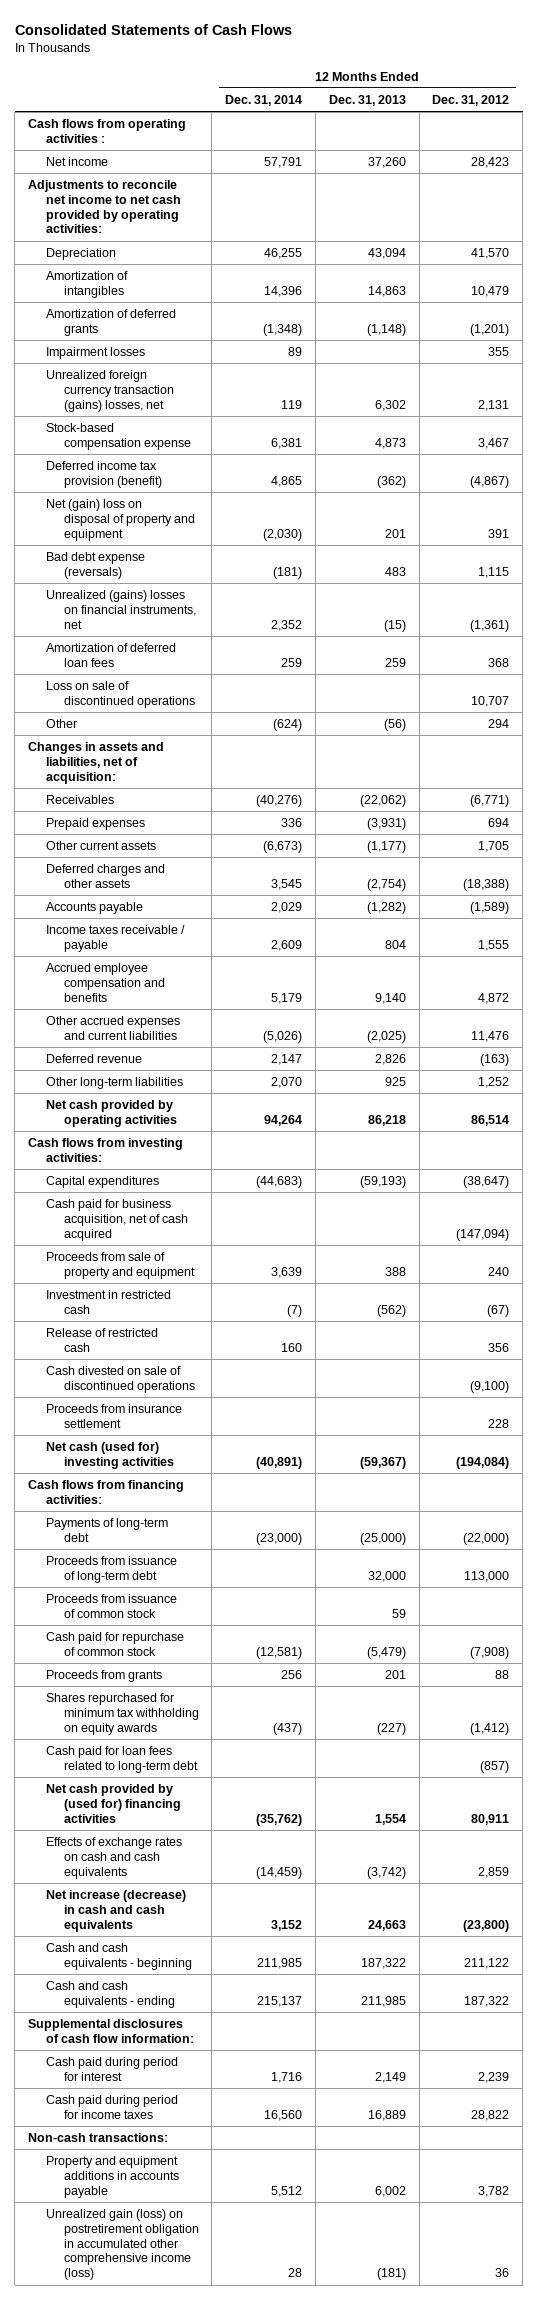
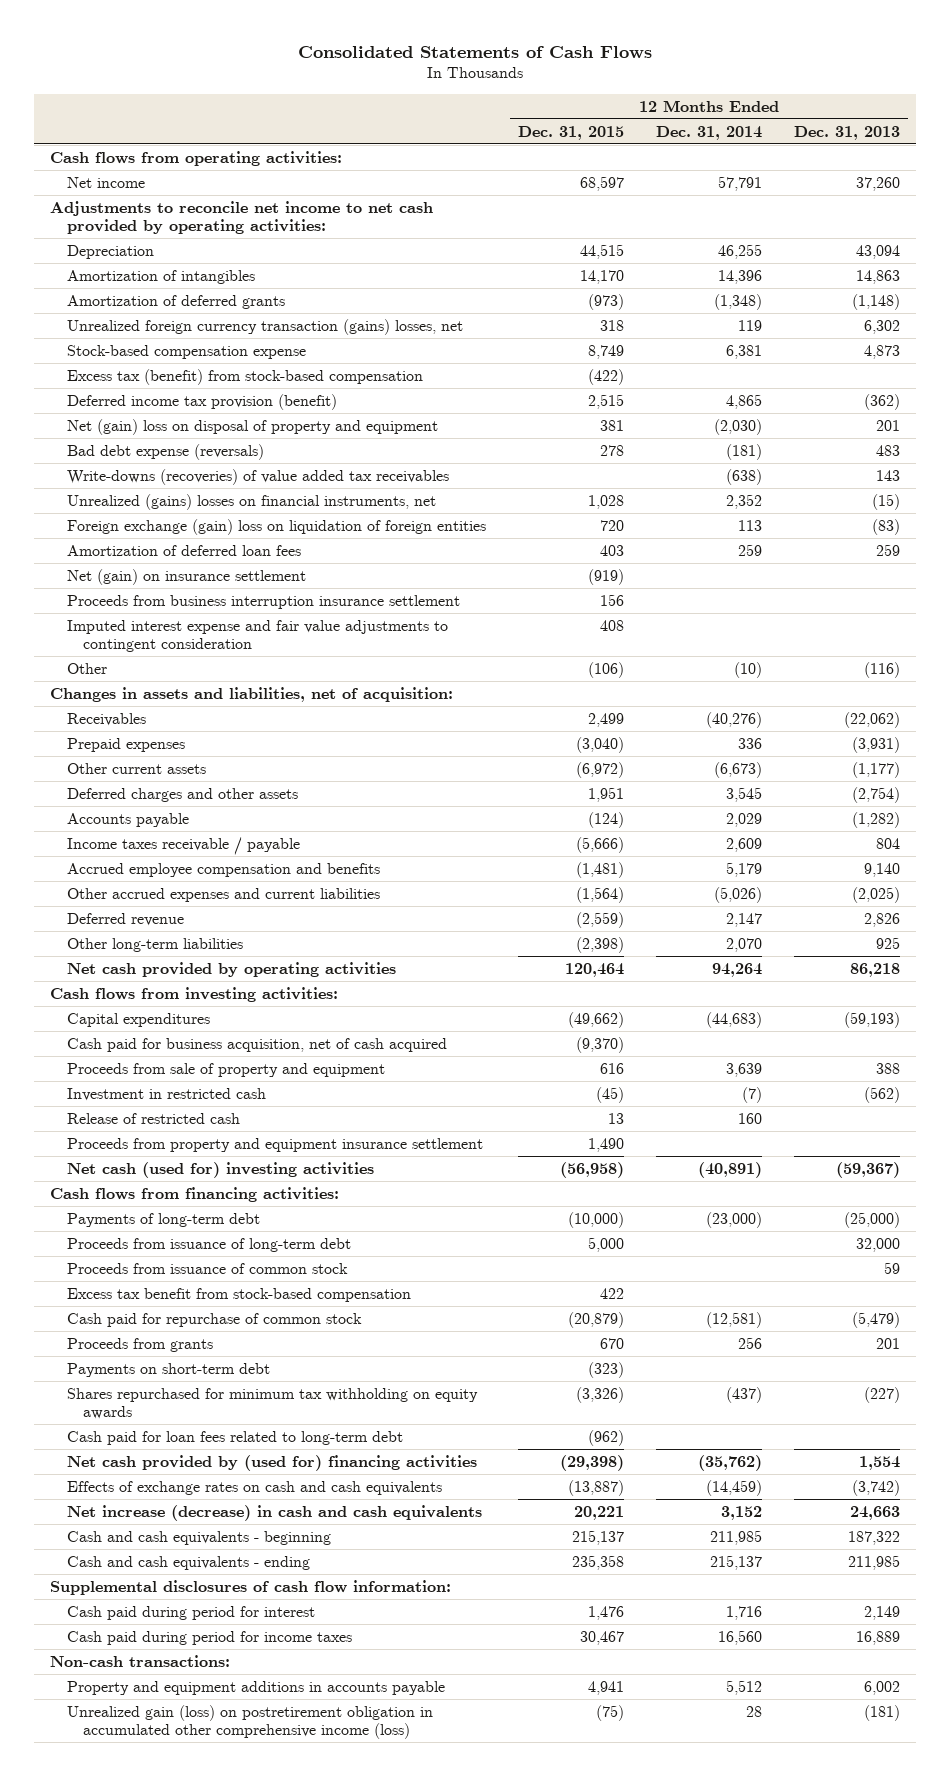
[432,94,510,106] Dec. 31, 2012 -> none
none -> [517,125,624,140] Dec. 31, 2015
[28,119,187,143] Cash flows from operating activities : -> [50,150,343,166] Cash flows from operating activities:
[45,347,145,360] Impairment losses -> none
none -> [66,368,423,385] Excess tax (benefit) from stock-based compensation
none -> [66,468,449,485] Write-downs (recoveries) of value added tax receivables
none -> [66,518,486,535] Foreign exchange (gain) loss on liquidation of foreign entities
[45,681,195,708] Loss on sale of discontinued operations -> none
none -> [66,568,306,585] Net (gain) on insurance settlement
none -> [66,594,460,609] Proceeds from business interruption insurance settlement
none -> [66,619,448,653] Imputed interest expense and fair value adjustments to contingent consideration
[273,719,303,732] (624) -> [734,661,763,678] (10)
[383,719,406,732] (56) -> [864,661,901,678] (116)
[45,1366,195,1393] Cash divested on sale of discontinued operations -> none
[45,1404,182,1428] Proceeds from insurance settlement -> [66,1137,483,1152] Proceeds from property and equipment insurance settlement
none -> [66,1287,411,1302] Excess tax benefit from stock-based compensation
none -> [66,1362,270,1377] Payments on short-term debt

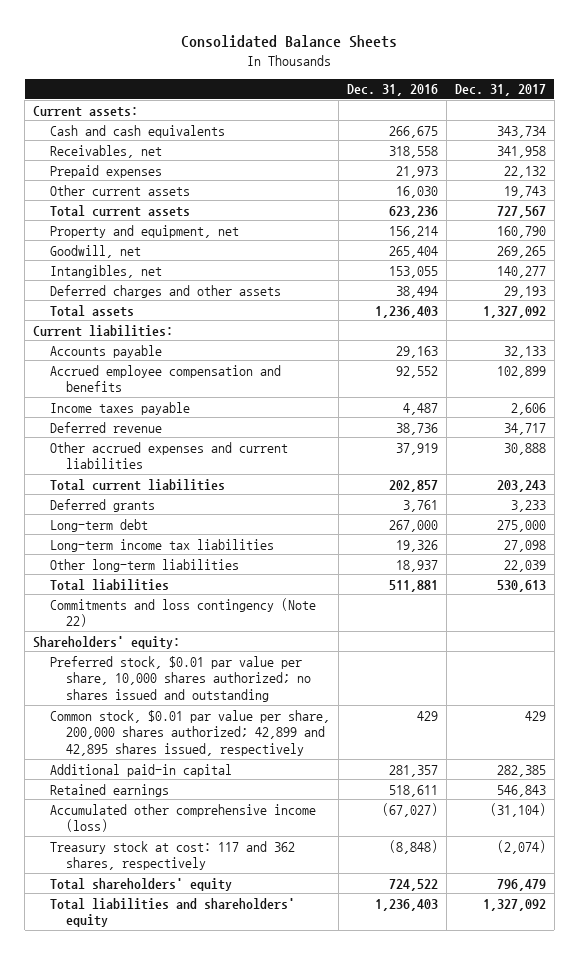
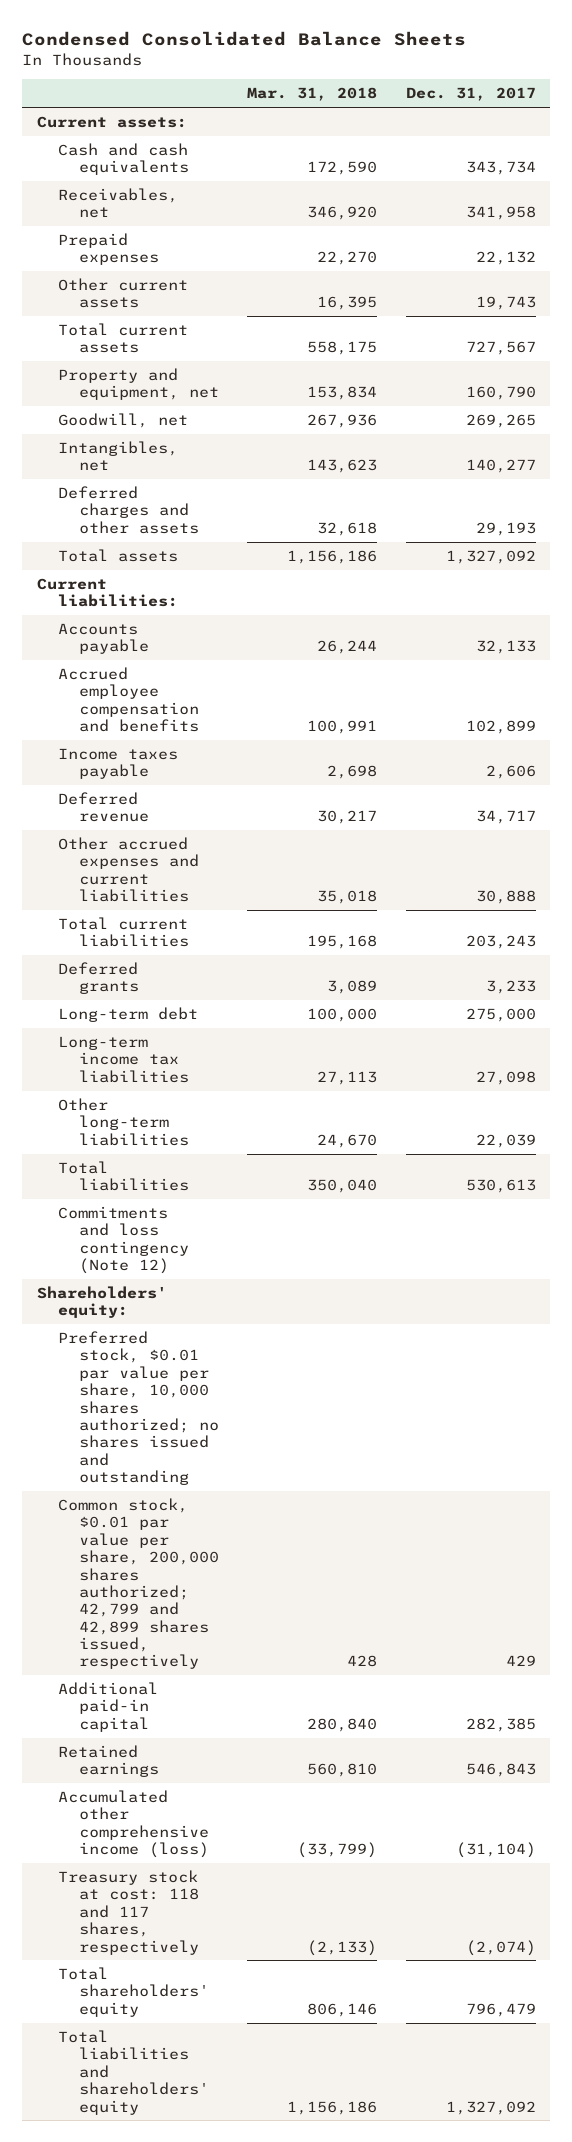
[181,35,398,49] Consolidated Balance Sheets -> [22,30,467,46] Condensed Consolidated Balance Sheets
[346,84,438,97] Dec. 31, 2016 -> none
none -> [247,87,378,102] Mar. 31, 2018
[49,597,316,628] Commitments and loss contingency (Note 22) -> [57,1206,190,1275] Commitments and loss contingency (Note 12)
[49,709,330,756] Common stock, $0.01 par value per share, 200,000 shares authorized; 42,899 and 42,895 shares issued, respectively -> [57,1498,220,1670] Common stock, $0.01 par value per share, 200,000 shares authorized; 42,799 and 42,899 shares issued, respectively
[49,840,295,871] Treasury stock at cost: 117 and 362 shares, respectively -> [57,1870,200,1955] Treasury stock at cost: 118 and 117 shares, respectively

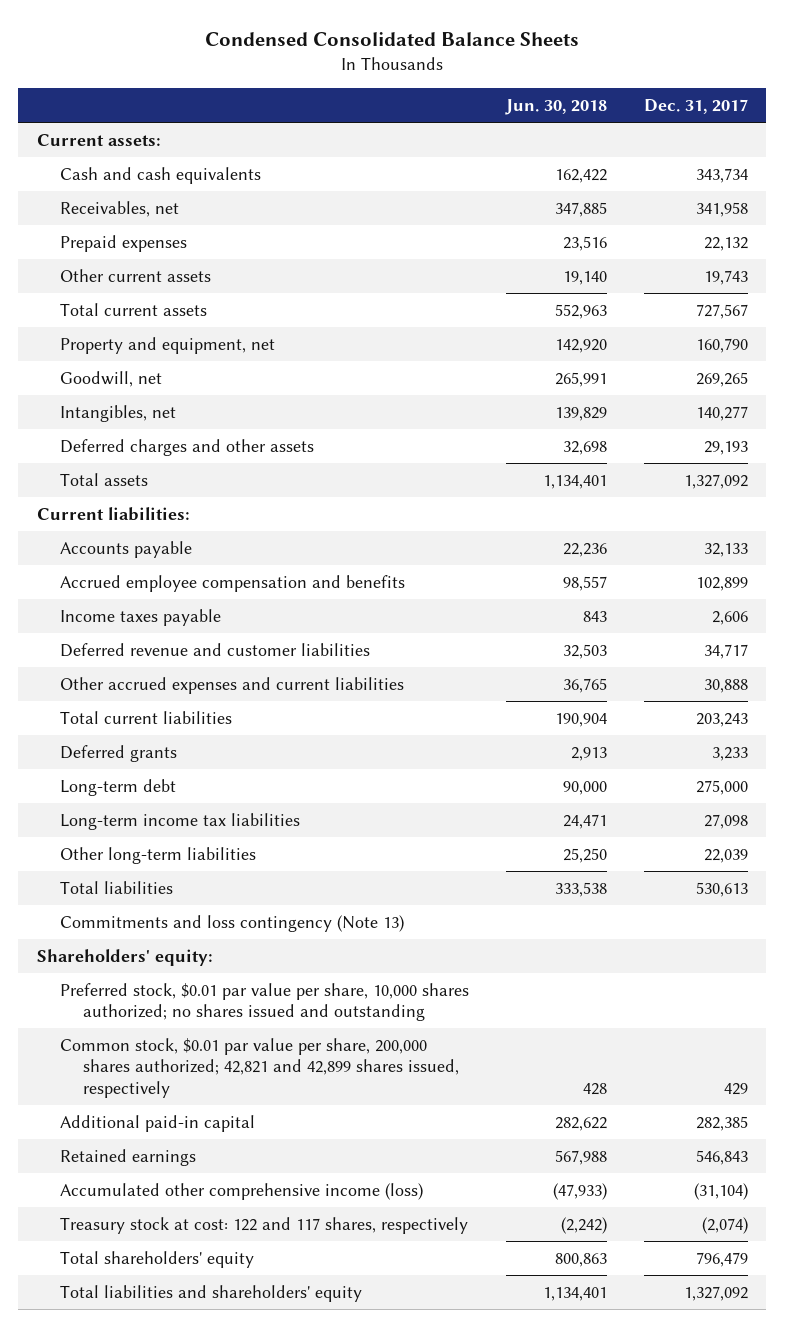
[247,87,378,102] Mar. 31, 2018 -> none
none -> [504,99,607,116] Jun. 30, 2018
[57,792,150,823] Deferred revenue -> [59,642,370,657] Deferred revenue and customer liabilities
[57,1206,190,1275] Commitments and loss contingency (Note 12) -> [59,914,404,932] Commitments and loss contingency (Note 13)
[57,1498,220,1670] Common stock, $0.01 par value per share, 200,000 shares authorized; 42,799 and 42,899 shares issued, respectively -> [59,1037,460,1098] Common stock, $0.01 par value per share, 200,000 shares authorized; 42,821 and 42,899 shares issued, respectively
[57,1870,200,1955] Treasury stock at cost: 118 and 117 shares, respectively -> [59,1216,468,1234] Treasury stock at cost: 122 and 117 shares, respectively

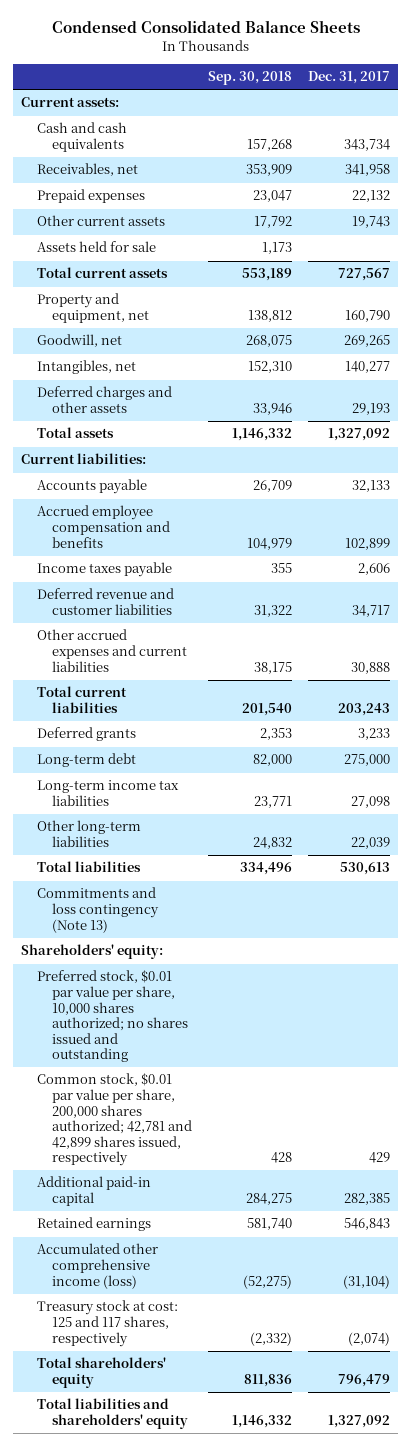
[504,99,607,116] Jun. 30, 2018 -> none
none -> [207,71,292,86] Sep. 30, 2018
none -> [36,241,156,253] Assets held for sale
[59,1037,460,1098] Common stock, $0.01 par value per share, 200,000 shares authorized; 42,821 and 42,899 shares issued, respectively -> [36,1073,192,1167] Common stock, $0.01 par value per share, 200,000 shares authorized; 42,781 and 42,899 shares issued, respectively
[59,1216,468,1234] Treasury stock at cost: 122 and 117 shares, respectively -> [36,1300,178,1347] Treasury stock at cost: 125 and 117 shares, respectively

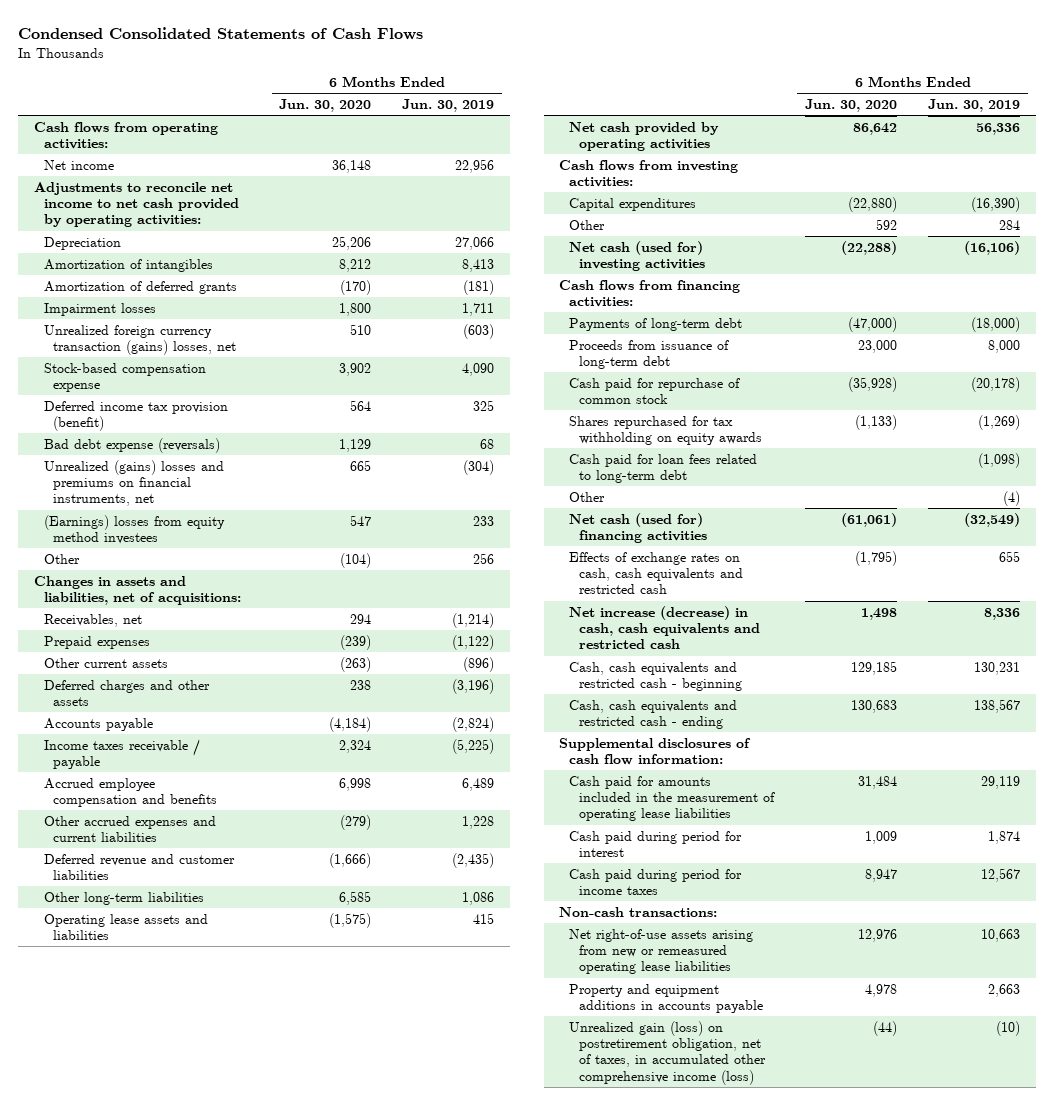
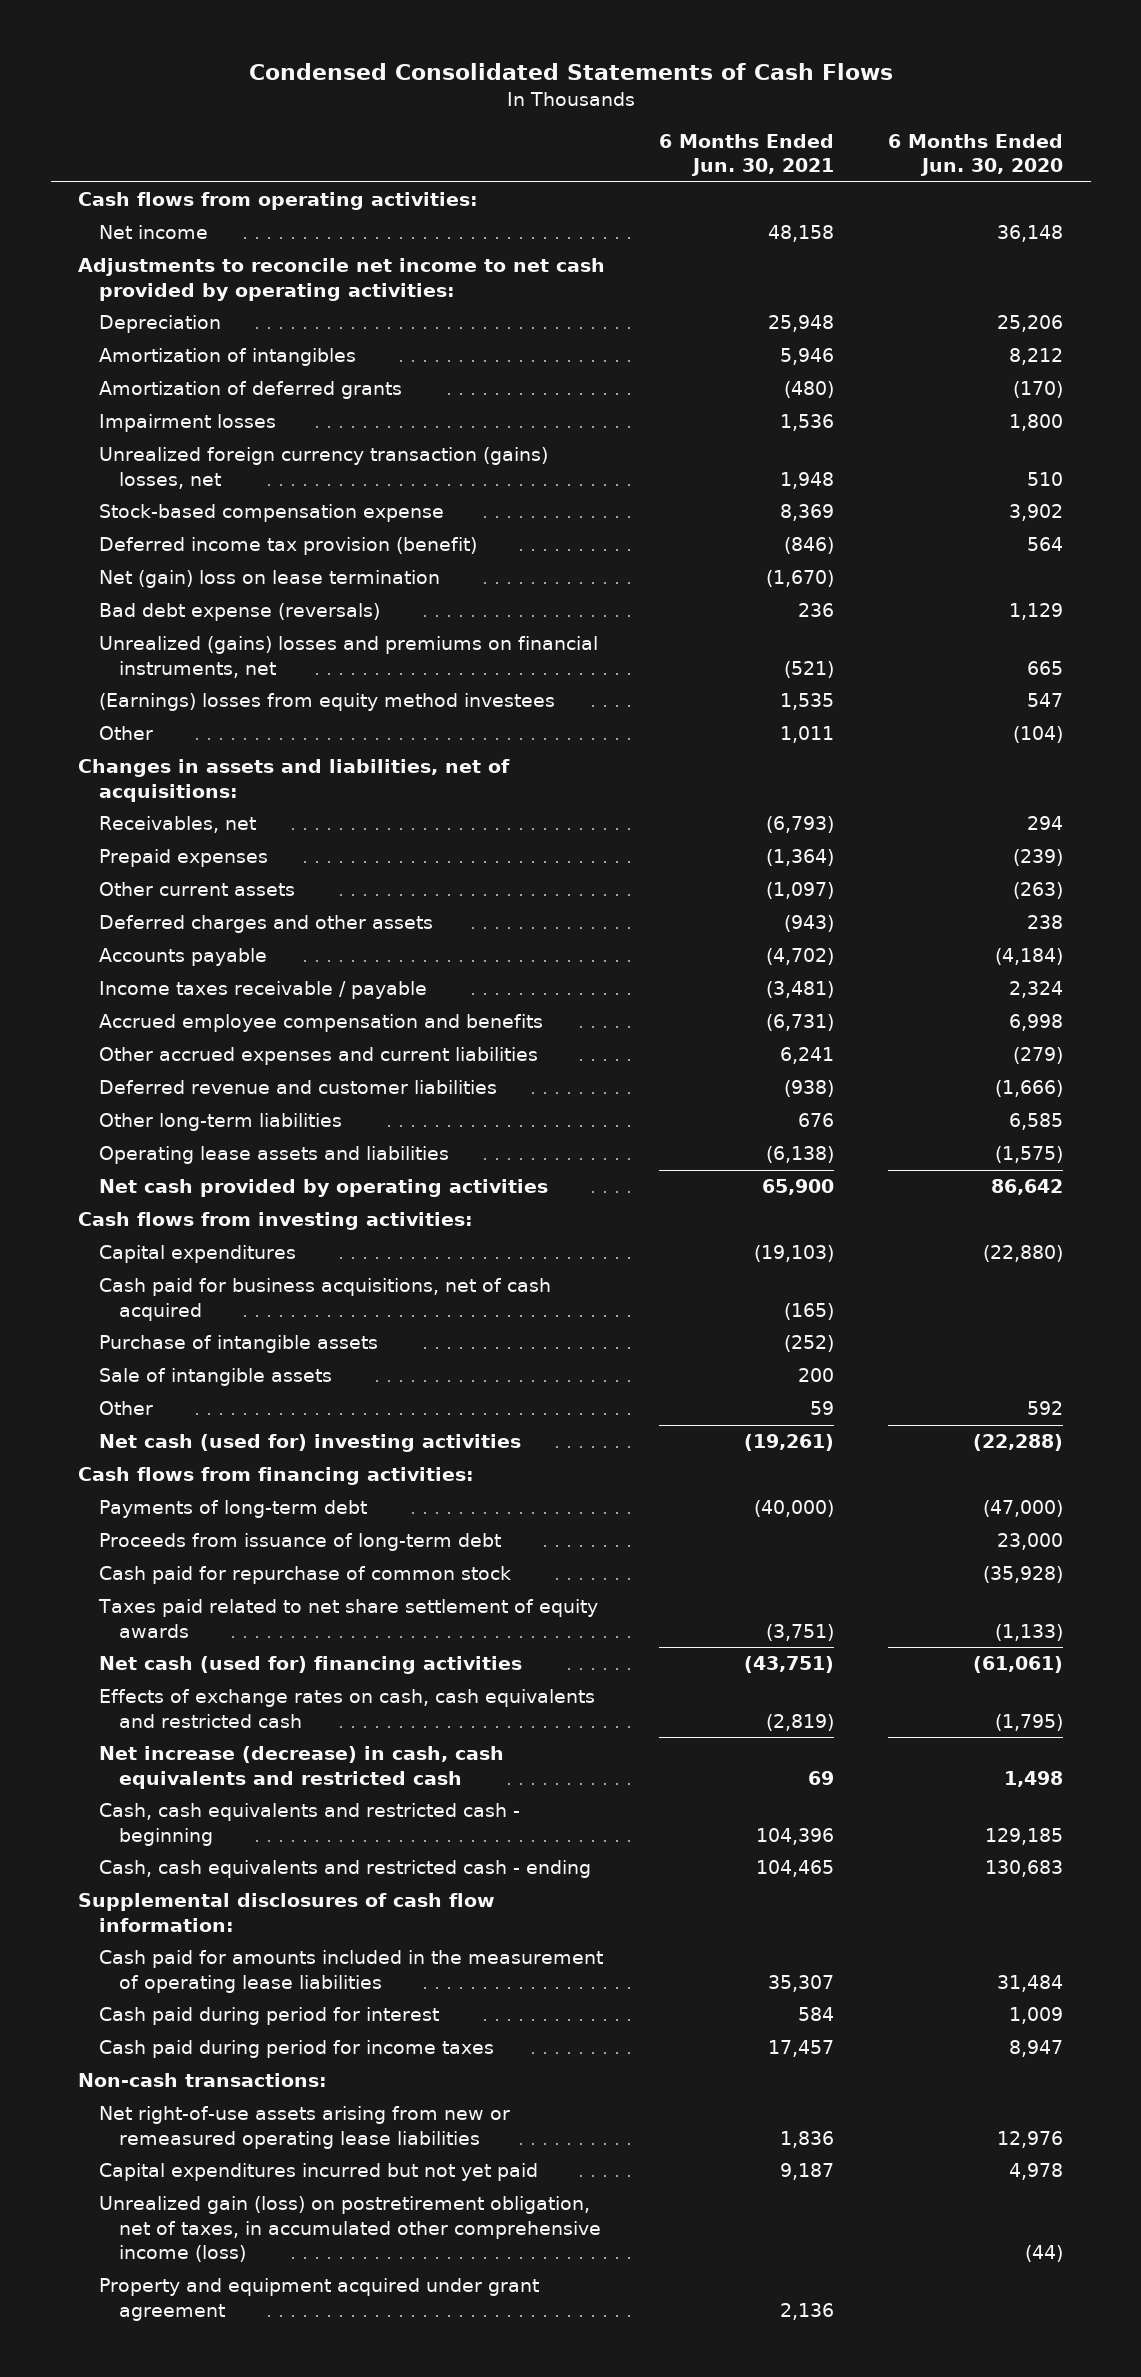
[402,99,495,113] Jun. 30, 2019 -> none
none -> [659,133,835,177] 6 Months Ended Jun. 30, 2021
none -> [98,570,440,589] Net (gain) loss on lease termination
none -> [98,1278,551,1321] Cash paid for business acquisitions, net of cash acquired
none -> [98,1335,378,1354] Purchase of intangible assets
none -> [98,1368,332,1387] Sale of intangible assets
[569,453,758,483] Cash paid for loan fees related to long-term debt -> none
[569,491,606,502] Other -> none
[569,415,763,445] Shares repurchased for tax withholding on equity awards -> [97,1599,598,1638] Taxes paid related to net share settlement of equity awards
[569,983,764,1013] Property and equipment additions in accounts payable -> [98,2163,538,2182] Capital expenditures incurred but not yet paid
none -> [98,2278,539,2321] Property and equipment acquired under grant agreement

